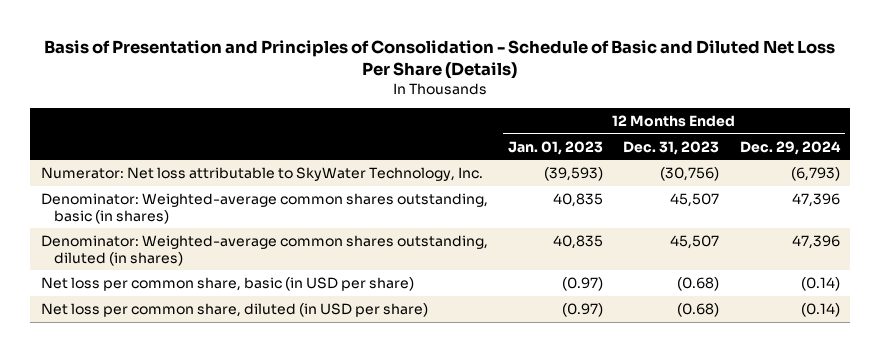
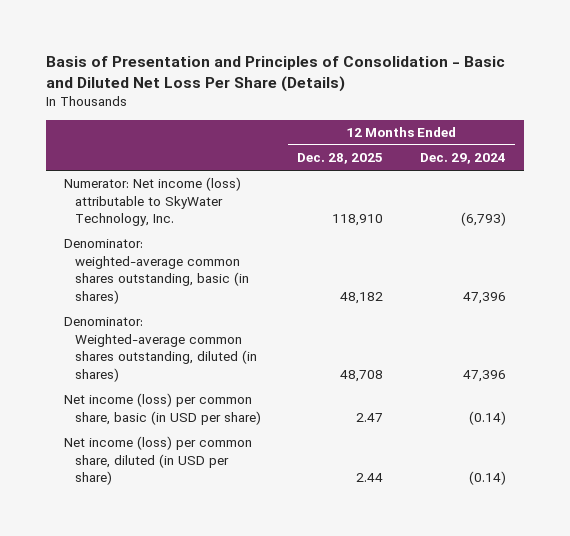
[44,39,836,79] Basis of Presentation and Principles of Consolidation - Schedule of Basic and Diluted Net Loss Per Share (Details) -> [45,55,505,92] Basis of Presentation and Principles of Consolidation - Basic and Diluted Net Loss Per Share (Details)
[507,140,603,155] Jan. 01, 2023 -> none
[623,140,720,155] Dec. 31, 2023 -> none
none -> [297,153,384,165] Dec. 28, 2025
[40,166,483,181] Numerator: Net loss attributable to SkyWater Technology, Inc. -> [64,177,242,227] Numerator: Net income (loss) attributable to SkyWater Technology, Inc.
[40,192,488,224] Denominator: Weighted-average common shares outstanding, basic (in shares) -> [64,239,249,304] Denominator: weighted-average common shares outstanding, basic (in shares)
[40,276,414,291] Net loss per common share, basic (in USD per share) -> [64,393,261,425] Net income (loss) per common share, basic (in USD per share)
[40,302,428,317] Net loss per common share, diluted (in USD per share) -> [64,436,253,486] Net income (loss) per common share, diluted (in USD per share)

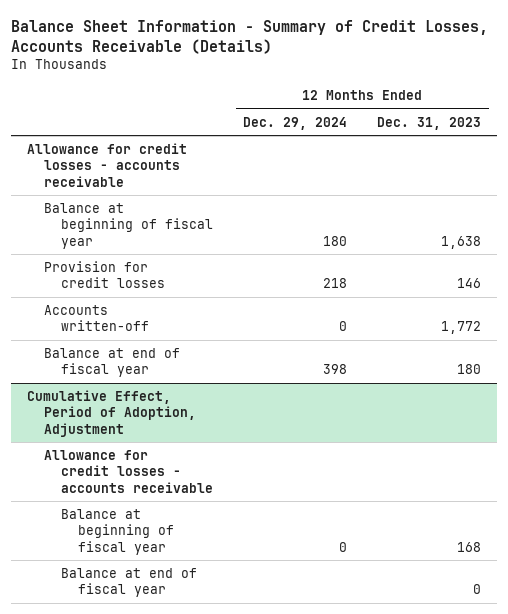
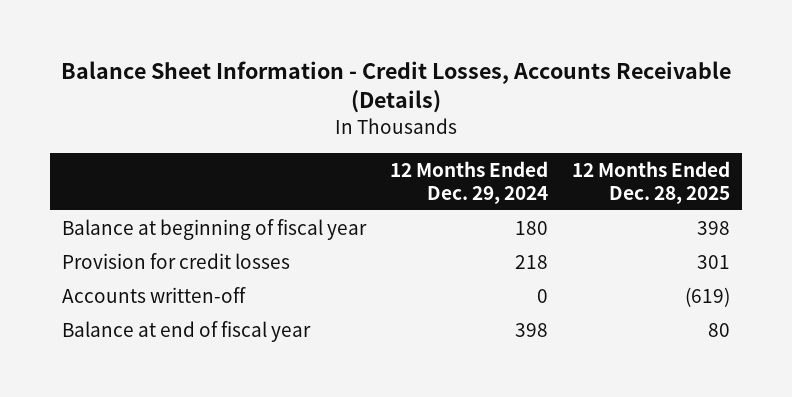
[11,19,489,54] Balance Sheet Information - Summary of Credit Losses, Accounts Receivable (Details) -> [60,61,731,114] Balance Sheet Information - Credit Losses, Accounts Receivable (Details)
[377,116,482,130] Dec. 31, 2023 -> none
none -> [571,160,730,204] 12 Months Ended Dec. 28, 2025
[26,142,187,187] Allowance for credit losses - accounts receivable -> none
[26,389,196,437] Cumulative Effect, Period of Adoption, Adjustment -> none
[43,449,214,493] Allowance for credit losses - accounts receivable -> none
[61,508,175,555] Balance at beginning of fiscal year -> none
[61,567,198,598] Balance at end of fiscal year -> none

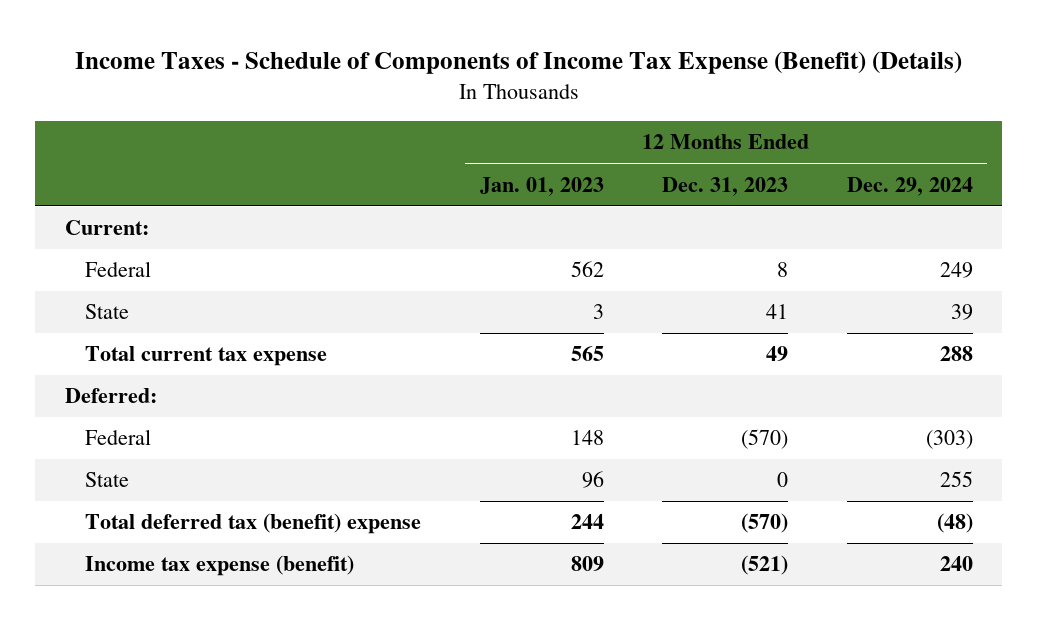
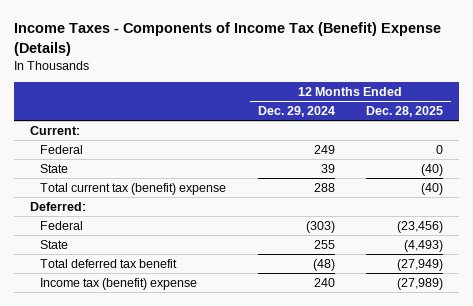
[74,51,962,75] Income Taxes - Schedule of Components of Income Tax Expense (Benefit) (Details) -> [13,22,441,56] Income Taxes - Components of Income Tax (Benefit) Expense (Details)
[479,176,604,196] Jan. 01, 2023 -> none
[662,176,789,196] Dec. 31, 2023 -> none
none -> [366,105,444,117] Dec. 28, 2025
[84,346,327,367] Total current tax expense -> [39,182,226,195] Total current tax (benefit) expense
[84,513,421,535] Total deferred tax (benefit) expense -> [39,258,177,268] Total deferred tax benefit
[84,555,354,577] Income tax expense (benefit) -> [39,277,197,290] Income tax (benefit) expense

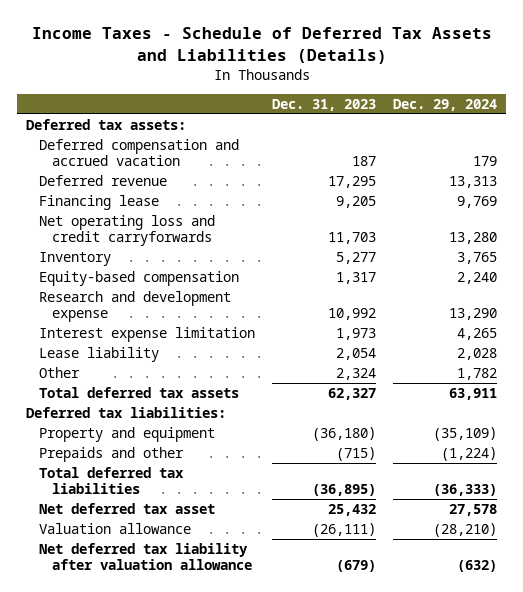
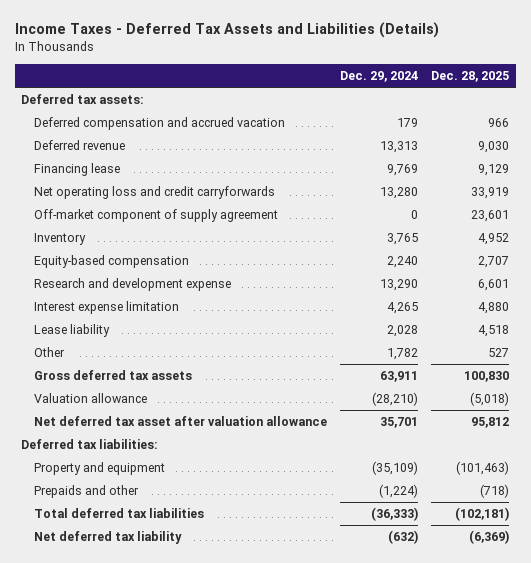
[31,27,492,65] Income Taxes - Schedule of Deferred Tax Assets and Liabilities (Details) -> [14,22,439,39] Income Taxes - Deferred Tax Assets and Liabilities (Details)
[272,98,377,111] Dec. 31, 2023 -> none
none -> [431,71,510,83] Dec. 28, 2025
none -> [34,209,279,223] Off-market component of supply agreement
[38,386,239,398] Total deferred tax assets -> [34,370,193,381] Gross deferred tax assets
[38,522,191,534] Valuation allowance -> [34,393,148,404] Valuation allowance
none -> [34,416,328,427] Net deferred tax asset after valuation allowance
[38,502,215,514] Net deferred tax asset -> none
[38,542,252,571] Net deferred tax liability after valuation allowance -> [34,531,183,545] Net deferred tax liability

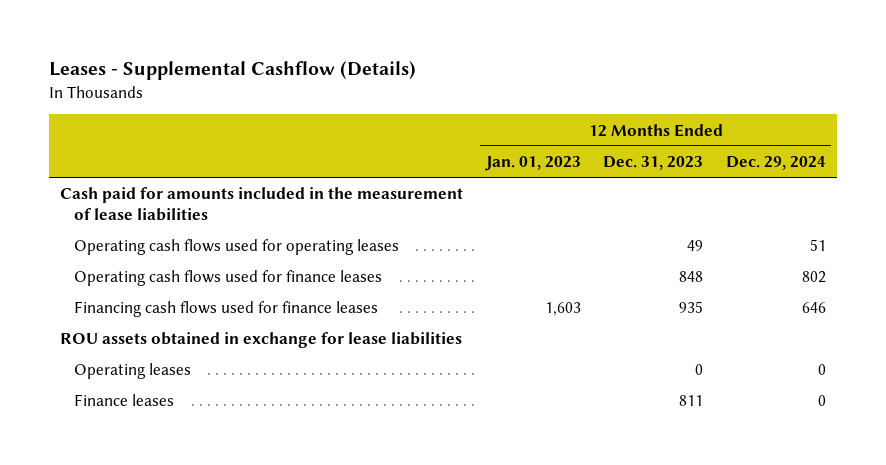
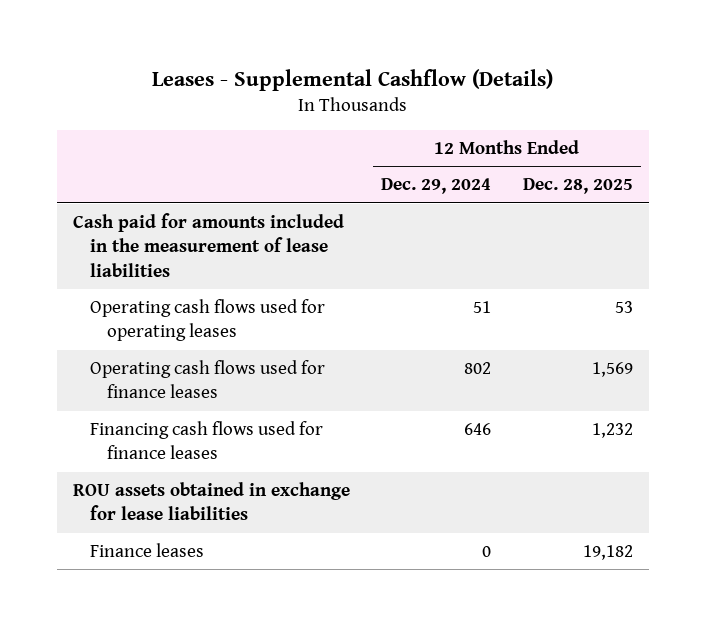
[484,156,581,172] Jan. 01, 2023 -> none
[603,156,704,171] Dec. 31, 2023 -> none
none -> [523,178,634,195] Dec. 28, 2025
[74,363,192,380] Operating leases -> none

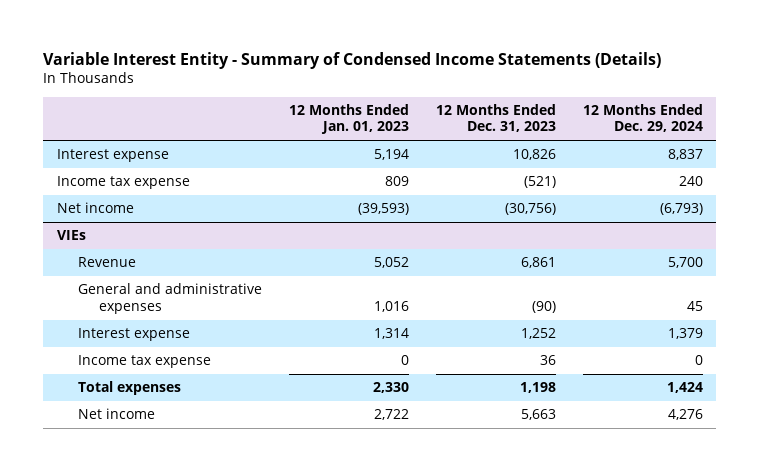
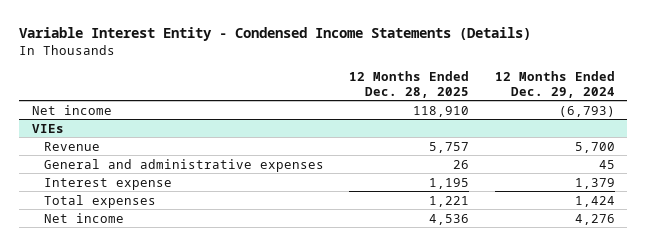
[43,51,662,69] Variable Interest Entity - Summary of Condensed Income Statements (Details) -> [19,27,532,42] Variable Interest Entity - Condensed Income Statements (Details)
[288,103,409,135] 12 Months Ended Jan. 01, 2023 -> none
[435,103,556,133] 12 Months Ended Dec. 31, 2023 -> none
none -> [349,70,470,98] 12 Months Ended Dec. 28, 2025
[56,149,169,163] Interest expense -> none
[56,176,190,190] Income tax expense -> none
[77,355,211,369] Income tax expense -> none

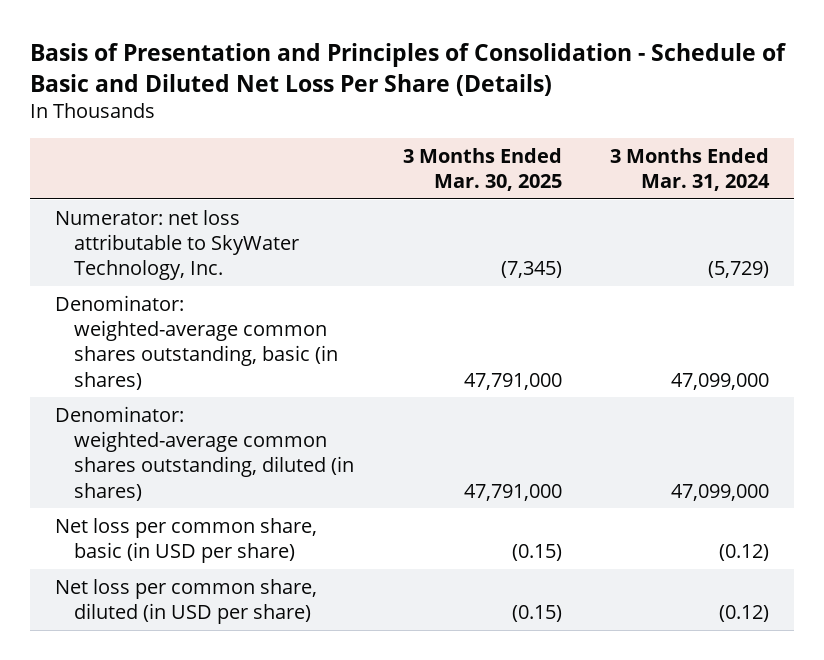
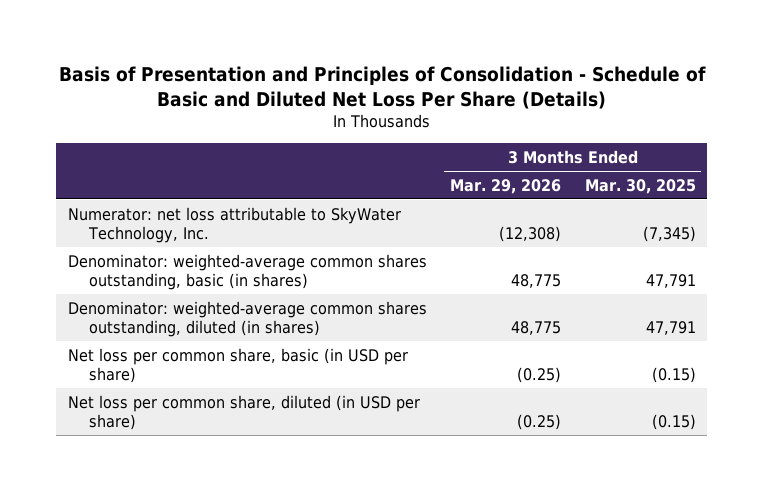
[610,147,771,192] 3 Months Ended Mar. 31, 2024 -> none
none -> [450,178,562,194] Mar. 29, 2026
[463,372,562,390] 47,791,000 -> [645,273,696,288] 47,791
[463,483,562,501] 47,791,000 -> [645,320,696,335] 47,791

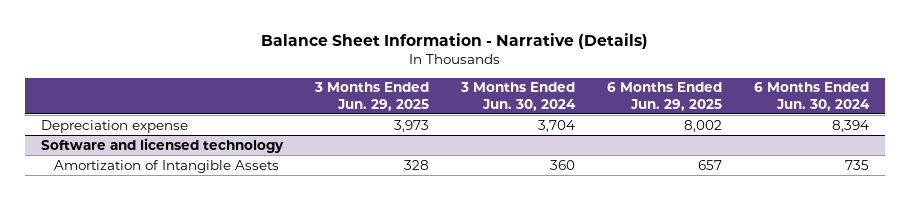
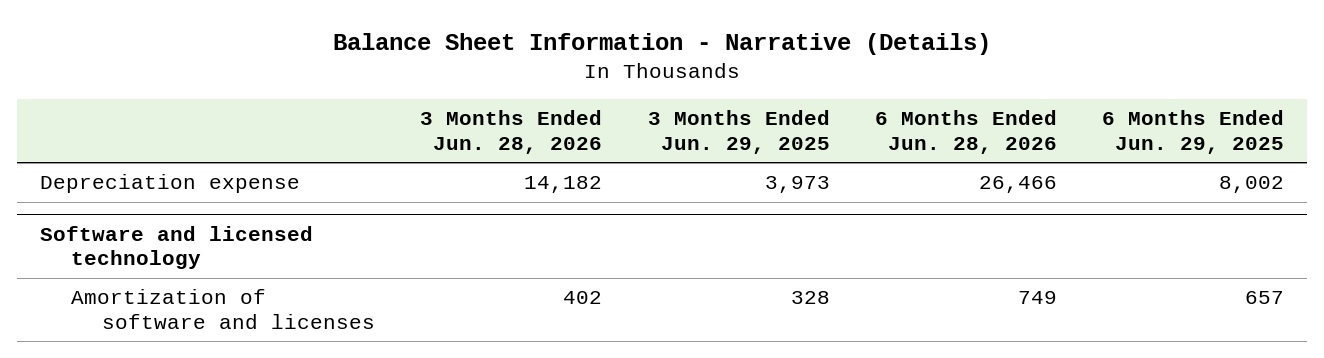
[459,82,576,111] 3 Months Ended Jun. 30, 2024 -> none
[753,82,870,111] 6 Months Ended Jun. 30, 2024 -> none
none -> [420,110,603,154] 3 Months Ended Jun. 28, 2026
none -> [874,110,1057,154] 6 Months Ended Jun. 28, 2026
[54,159,280,173] Amortization of Intangible Assets -> [70,289,375,329] Amortization of software and licenses

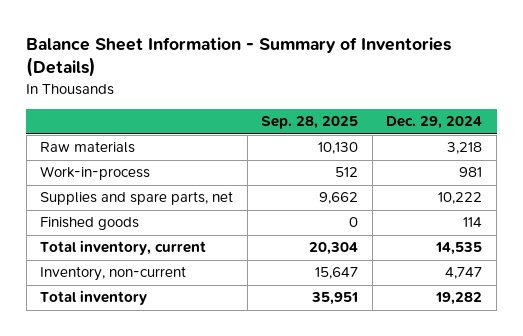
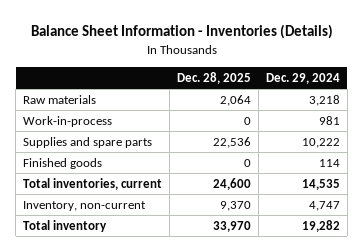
[26,36,452,78] Balance Sheet Information - Summary of Inventories (Details) -> [30,23,333,39] Balance Sheet Information - Inventories (Details)
[261,116,359,130] Sep. 28, 2025 -> none
none -> [177,71,252,84] Dec. 28, 2025
[40,191,234,206] Supplies and spare parts, net -> [23,137,153,149] Supplies and spare parts
[40,240,207,256] Total inventory, current -> [23,178,163,191] Total inventories, current

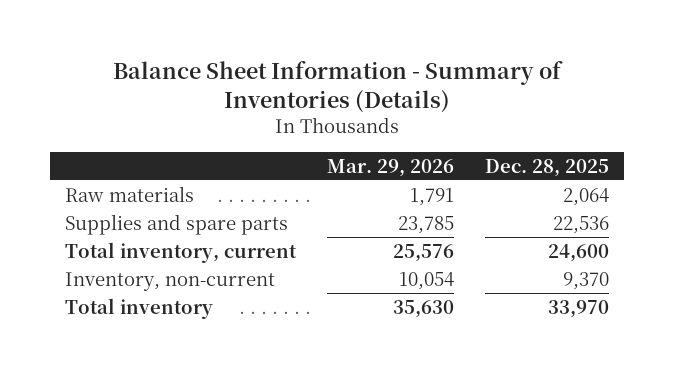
[30,23,333,39] Balance Sheet Information - Inventories (Details) -> [112,60,563,113] Balance Sheet Information - Summary of Inventories (Details)
[266,72,341,84] Dec. 29, 2024 -> none
none -> [326,158,454,177] Mar. 29, 2026
[23,116,113,128] Work-in-process -> none
[23,158,103,170] Finished goods -> none
[23,178,163,191] Total inventories, current -> [65,241,298,263] Total inventory, current

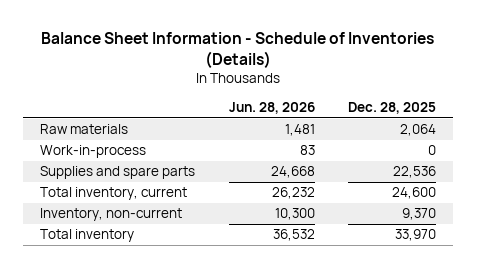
[112,60,563,113] Balance Sheet Information - Summary of Inventories (Details) -> [41,32,435,69] Balance Sheet Information - Schedule of Inventories (Details)
[326,158,454,177] Mar. 29, 2026 -> none
none -> [228,102,315,115] Jun. 28, 2026
none -> [40,145,147,159] Work-in-process

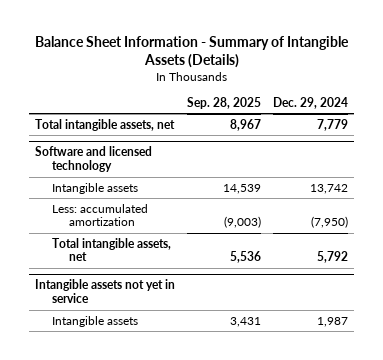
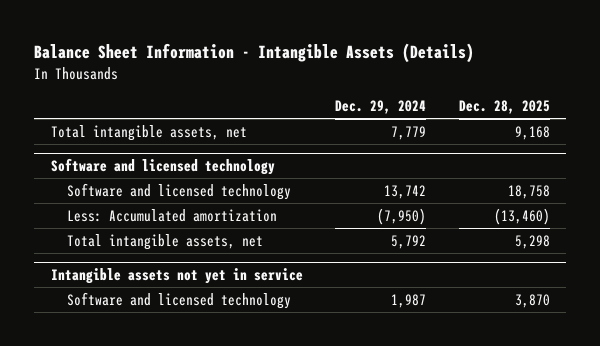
[34,36,349,69] Balance Sheet Information - Summary of Intangible Assets (Details) -> [34,42,475,63] Balance Sheet Information - Intangible Assets (Details)
[187,97,262,110] Sep. 28, 2025 -> none
none -> [458,100,550,115] Dec. 28, 2025
[52,182,139,194] Intangible assets -> [66,182,291,200] Software and licensed technology
[52,203,149,227] Less: accumulated amortization -> [66,208,277,222] Less: Accumulated amortization
[52,315,139,327] Intangible assets -> [66,291,291,309] Software and licensed technology

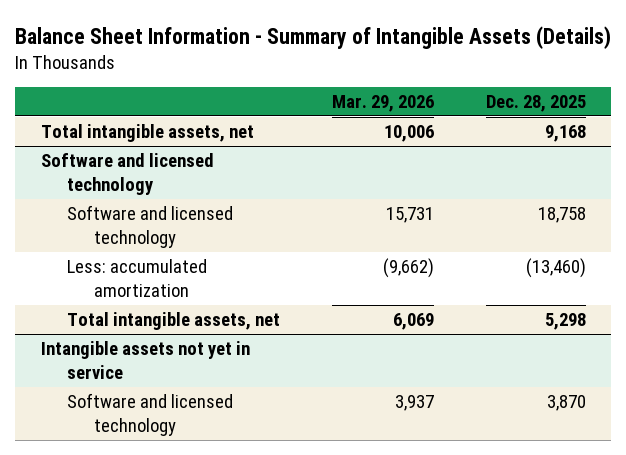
[34,42,475,63] Balance Sheet Information - Intangible Assets (Details) -> [14,25,611,49] Balance Sheet Information - Summary of Intangible Assets (Details)
[335,100,427,115] Dec. 29, 2024 -> none
none -> [331,95,434,113] Mar. 29, 2026
[66,208,277,222] Less: Accumulated amortization -> [67,258,208,297] Less: accumulated amortization

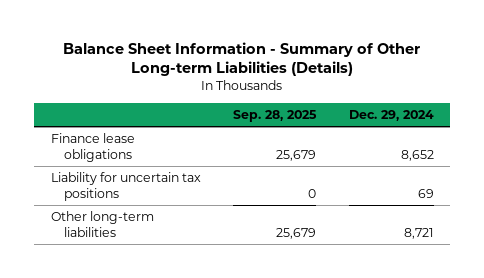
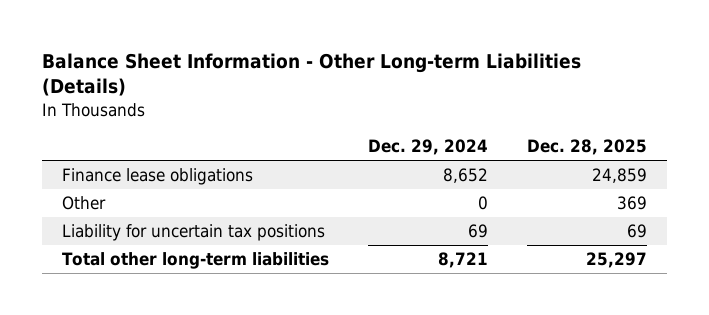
[63,41,421,77] Balance Sheet Information - Summary of Other Long-term Liabilities (Details) -> [42,52,582,97] Balance Sheet Information - Other Long-term Liabilities (Details)
[233,109,318,122] Sep. 28, 2025 -> none
none -> [527,139,648,156] Dec. 28, 2025
none -> [61,196,106,211] Other
[50,211,154,237] Other long-term liabilities -> [61,252,329,270] Total other long-term liabilities

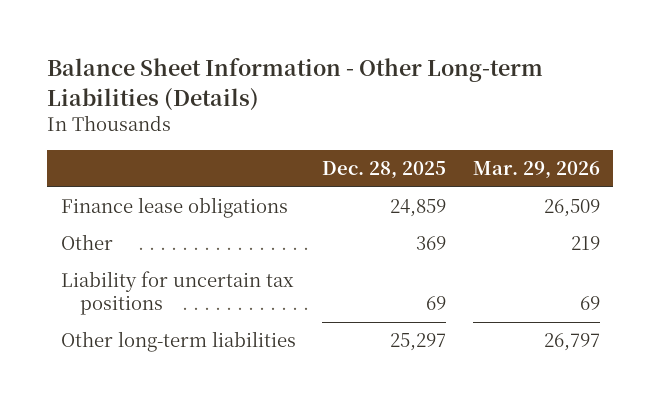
[368,139,489,156] Dec. 29, 2024 -> none
none -> [472,160,600,179] Mar. 29, 2026
[61,252,329,270] Total other long-term liabilities -> [60,331,296,353] Other long-term liabilities

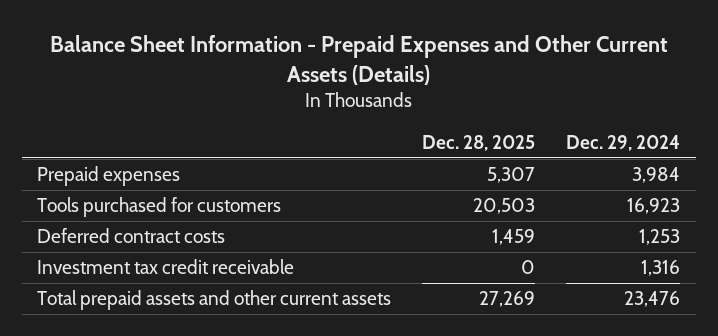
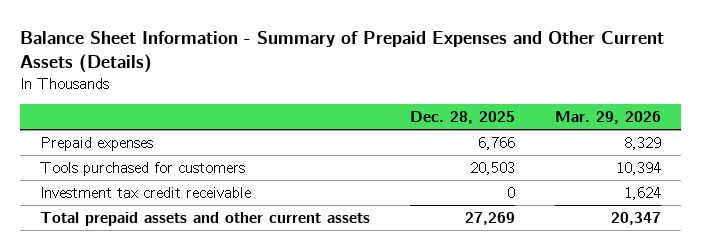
[49,34,668,85] Balance Sheet Information - Prepaid Expenses and Other Current Assets (Details) -> [19,30,664,74] Balance Sheet Information - Summary of Prepaid Expenses and Other Current Assets (Details)
[566,135,681,152] Dec. 29, 2024 -> none
none -> [555,111,662,125] Mar. 29, 2026
[487,167,536,184] 5,307 -> [478,136,516,150] 6,766
[37,228,226,244] Deferred contract costs -> none

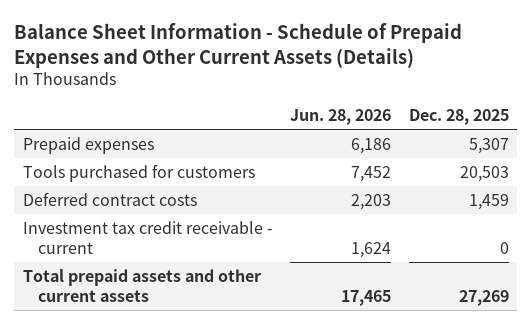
[19,30,664,74] Balance Sheet Information - Summary of Prepaid Expenses and Other Current Assets (Details) -> [14,22,463,68] Balance Sheet Information - Schedule of Prepaid Expenses and Other Current Assets (Details)
[555,111,662,125] Mar. 29, 2026 -> none
none -> [290,109,392,126] Jun. 28, 2026
[478,136,516,150] 6,766 -> [468,137,509,154] 5,307
none -> [22,191,197,206] Deferred contract costs
[39,186,251,198] Investment tax credit receivable -> [22,220,273,254] Investment tax credit receivable - current

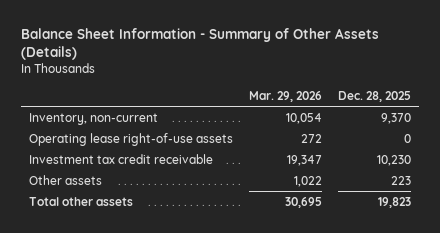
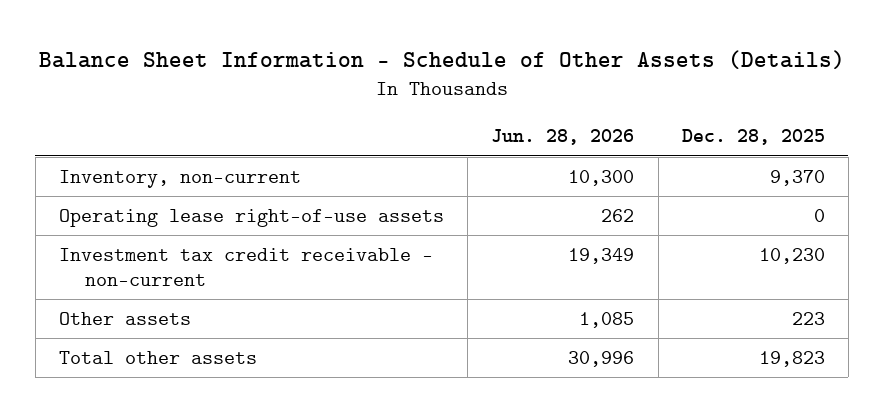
[20,28,379,61] Balance Sheet Information - Summary of Other Assets (Details) -> [38,50,845,70] Balance Sheet Information - Schedule of Other Assets (Details)
[248,90,322,102] Mar. 29, 2026 -> none
none -> [491,129,635,146] Jun. 28, 2026
[28,153,213,164] Investment tax credit receivable -> [58,247,433,286] Investment tax credit receivable - non-current

